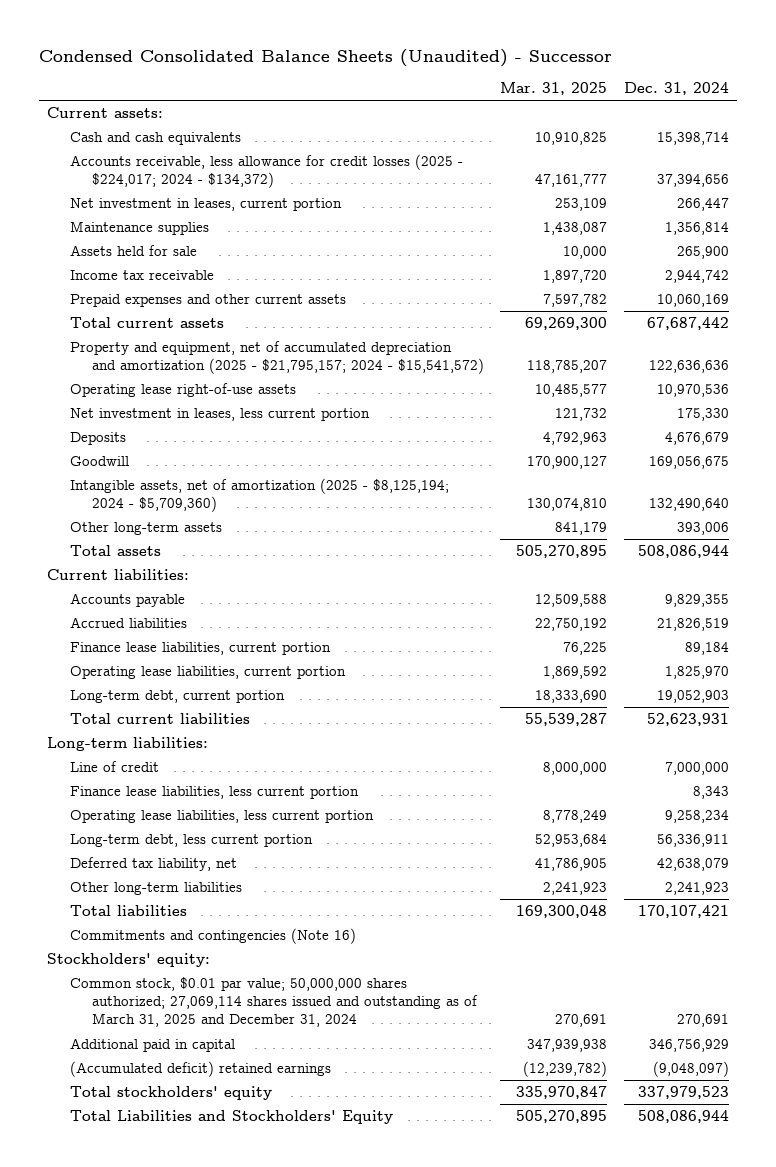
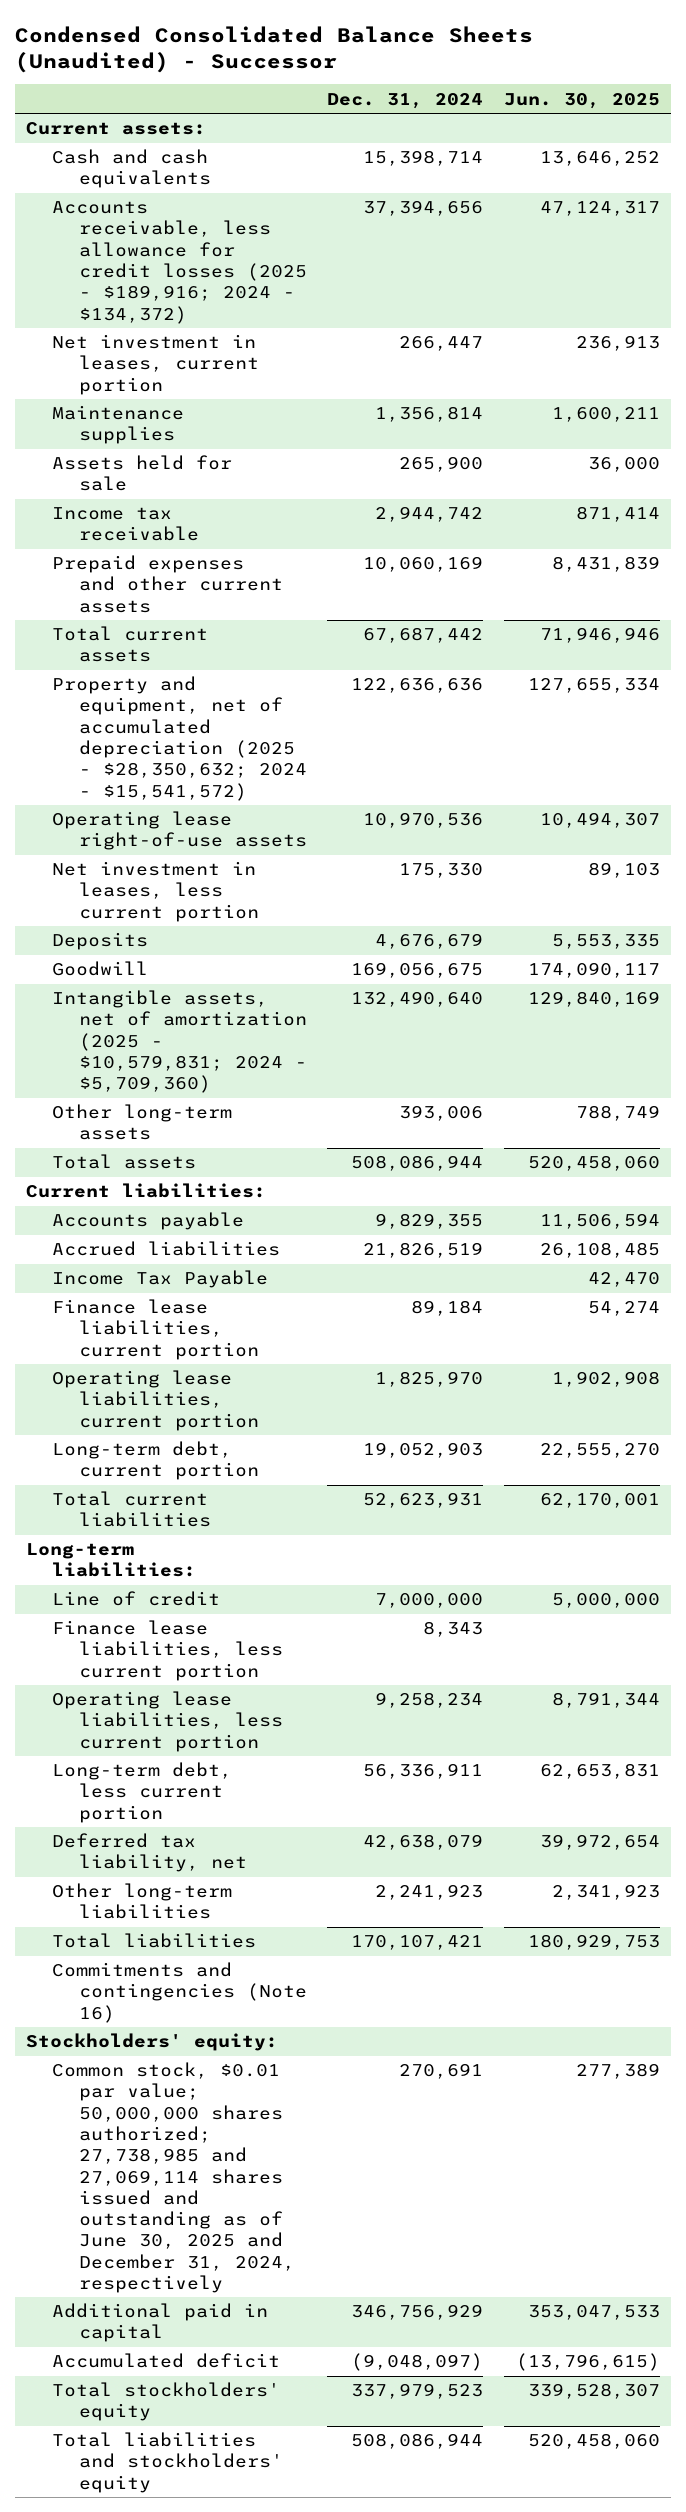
[500,82,608,96] Mar. 31, 2025 -> none
none -> [504,92,661,109] Jun. 30, 2025
[69,154,463,189] Accounts receivable, less allowance for credit losses (2025 - $224,017; 2024 - $134,372) -> [52,201,307,324] Accounts receivable, less allowance for credit losses (2025 - $189,916; 2024 - $134,372)
[69,341,484,375] Property and equipment, net of accumulated depreciation and amortization (2025 - $21,795,157; 2024 - $15,541,572) -> [52,676,307,801] Property and equipment, net of accumulated depreciation (2025 - $28,350,632; 2024 - $15,541,572)
[69,478,449,513] Intangible assets, net of amortization (2025 - $8,125,194; 2024 - $5,709,360) -> [52,990,307,1094] Intangible assets, net of amortization (2025 - $10,579,831; 2024 - $5,709,360)
none -> [52,1270,269,1289] Income Tax Payable
[69,977,478,1028] Common stock, $0.01 par value; 50,000,000 shares authorized; 27,069,114 shares issued and outstanding as of March 31, 2025 and December 31, 2024 -> [52,2062,295,2293] Common stock, $0.01 par value; 50,000,000 shares authorized; 27,738,985 and 27,069,114 shares issued and outstanding as of June 30, 2025 and December 31, 2024, respectively
[69,1061,331,1078] (Accumulated deficit) retained earnings -> [52,2353,281,2369] Accumulated deficit
[69,1110,393,1125] Total Liabilities and Stockholders' Equity -> [52,2432,283,2493] Total liabilities and stockholders' equity

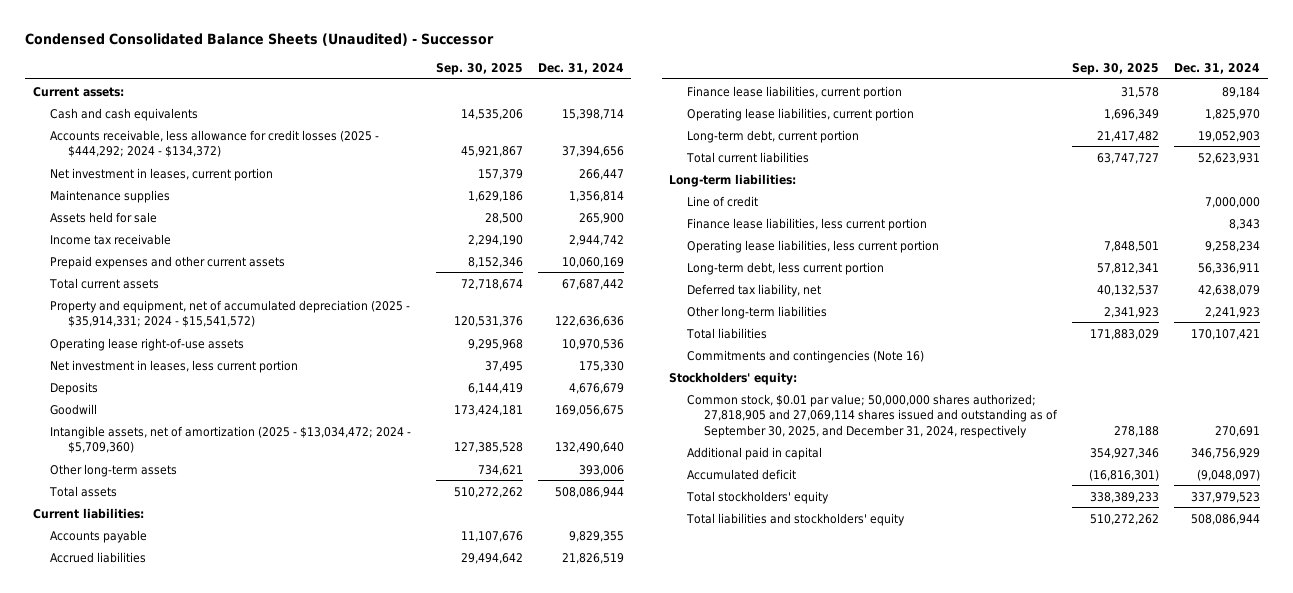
[504,92,661,109] Jun. 30, 2025 -> none
none -> [435,63,523,76] Sep. 30, 2025
[52,201,307,324] Accounts receivable, less allowance for credit losses (2025 - $189,916; 2024 - $134,372) -> [50,129,380,158] Accounts receivable, less allowance for credit losses (2025 - $444,292; 2024 - $134,372)
[52,676,307,801] Property and equipment, net of accumulated depreciation (2025 - $28,350,632; 2024 - $15,541,572) -> [50,299,411,328] Property and equipment, net of accumulated depreciation (2025 - $35,914,331; 2024 - $15,541,572)
[52,990,307,1094] Intangible assets, net of amortization (2025 - $10,579,831; 2024 - $5,709,360) -> [50,425,412,454] Intangible assets, net of amortization (2025 - $13,034,472; 2024 - $5,709,360)
[52,1270,269,1289] Income Tax Payable -> none
[52,2062,295,2293] Common stock, $0.01 par value; 50,000,000 shares authorized; 27,738,985 and 27,069,114 shares issued and outstanding as of June 30, 2025 and December 31, 2024, respectively -> [686,393,1059,438] Common stock, $0.01 par value; 50,000,000 shares authorized; 27,818,905 and 27,069,114 shares issued and outstanding as of September 30, 2025, and December 31, 2024, respectively

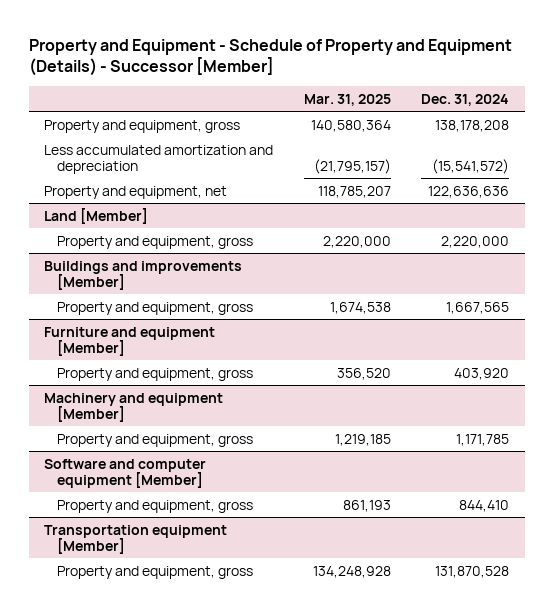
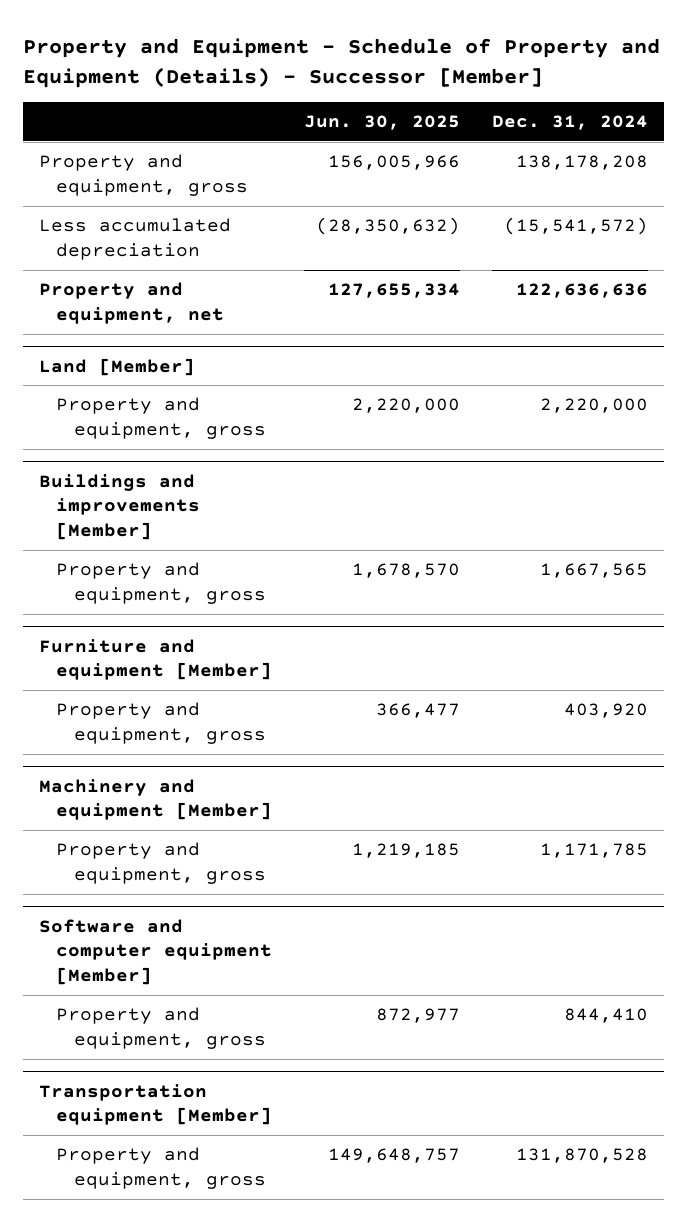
[303,93,391,106] Mar. 31, 2025 -> none
none -> [304,114,461,130] Jun. 30, 2025
[44,144,274,174] Less accumulated amortization and depreciation -> [38,218,231,260] Less accumulated depreciation

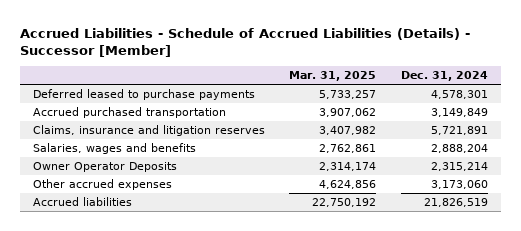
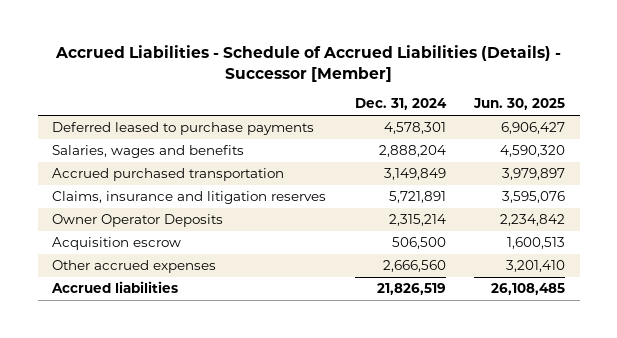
[289,71,377,82] Mar. 31, 2025 -> none
none -> [473,98,566,111] Jun. 30, 2025
[32,143,196,155] Salaries, wages and benefits -> [52,145,245,159] Salaries, wages and benefits
none -> [52,237,182,251] Acquisition escrow
[431,180,489,190] 3,173,060 -> [382,260,446,273] 2,666,560

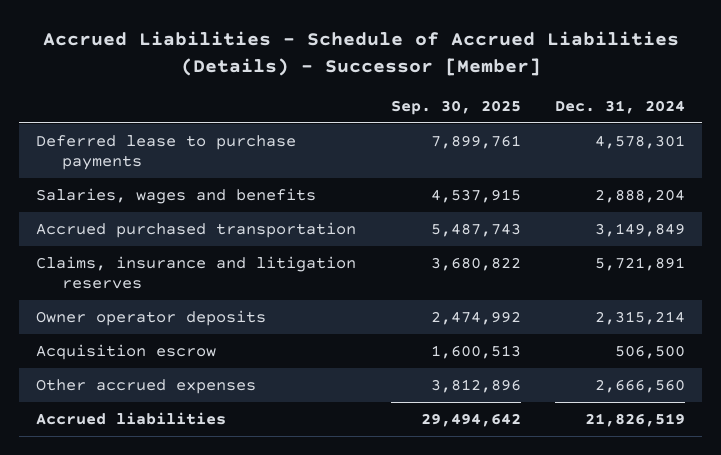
[473,98,566,111] Jun. 30, 2025 -> none
none -> [390,100,521,116] Sep. 30, 2025
[52,122,315,136] Deferred leased to purchase payments -> [36,134,297,170] Deferred lease to purchase payments
[52,214,224,228] Owner Operator Deposits -> [36,309,267,326] Owner operator deposits

